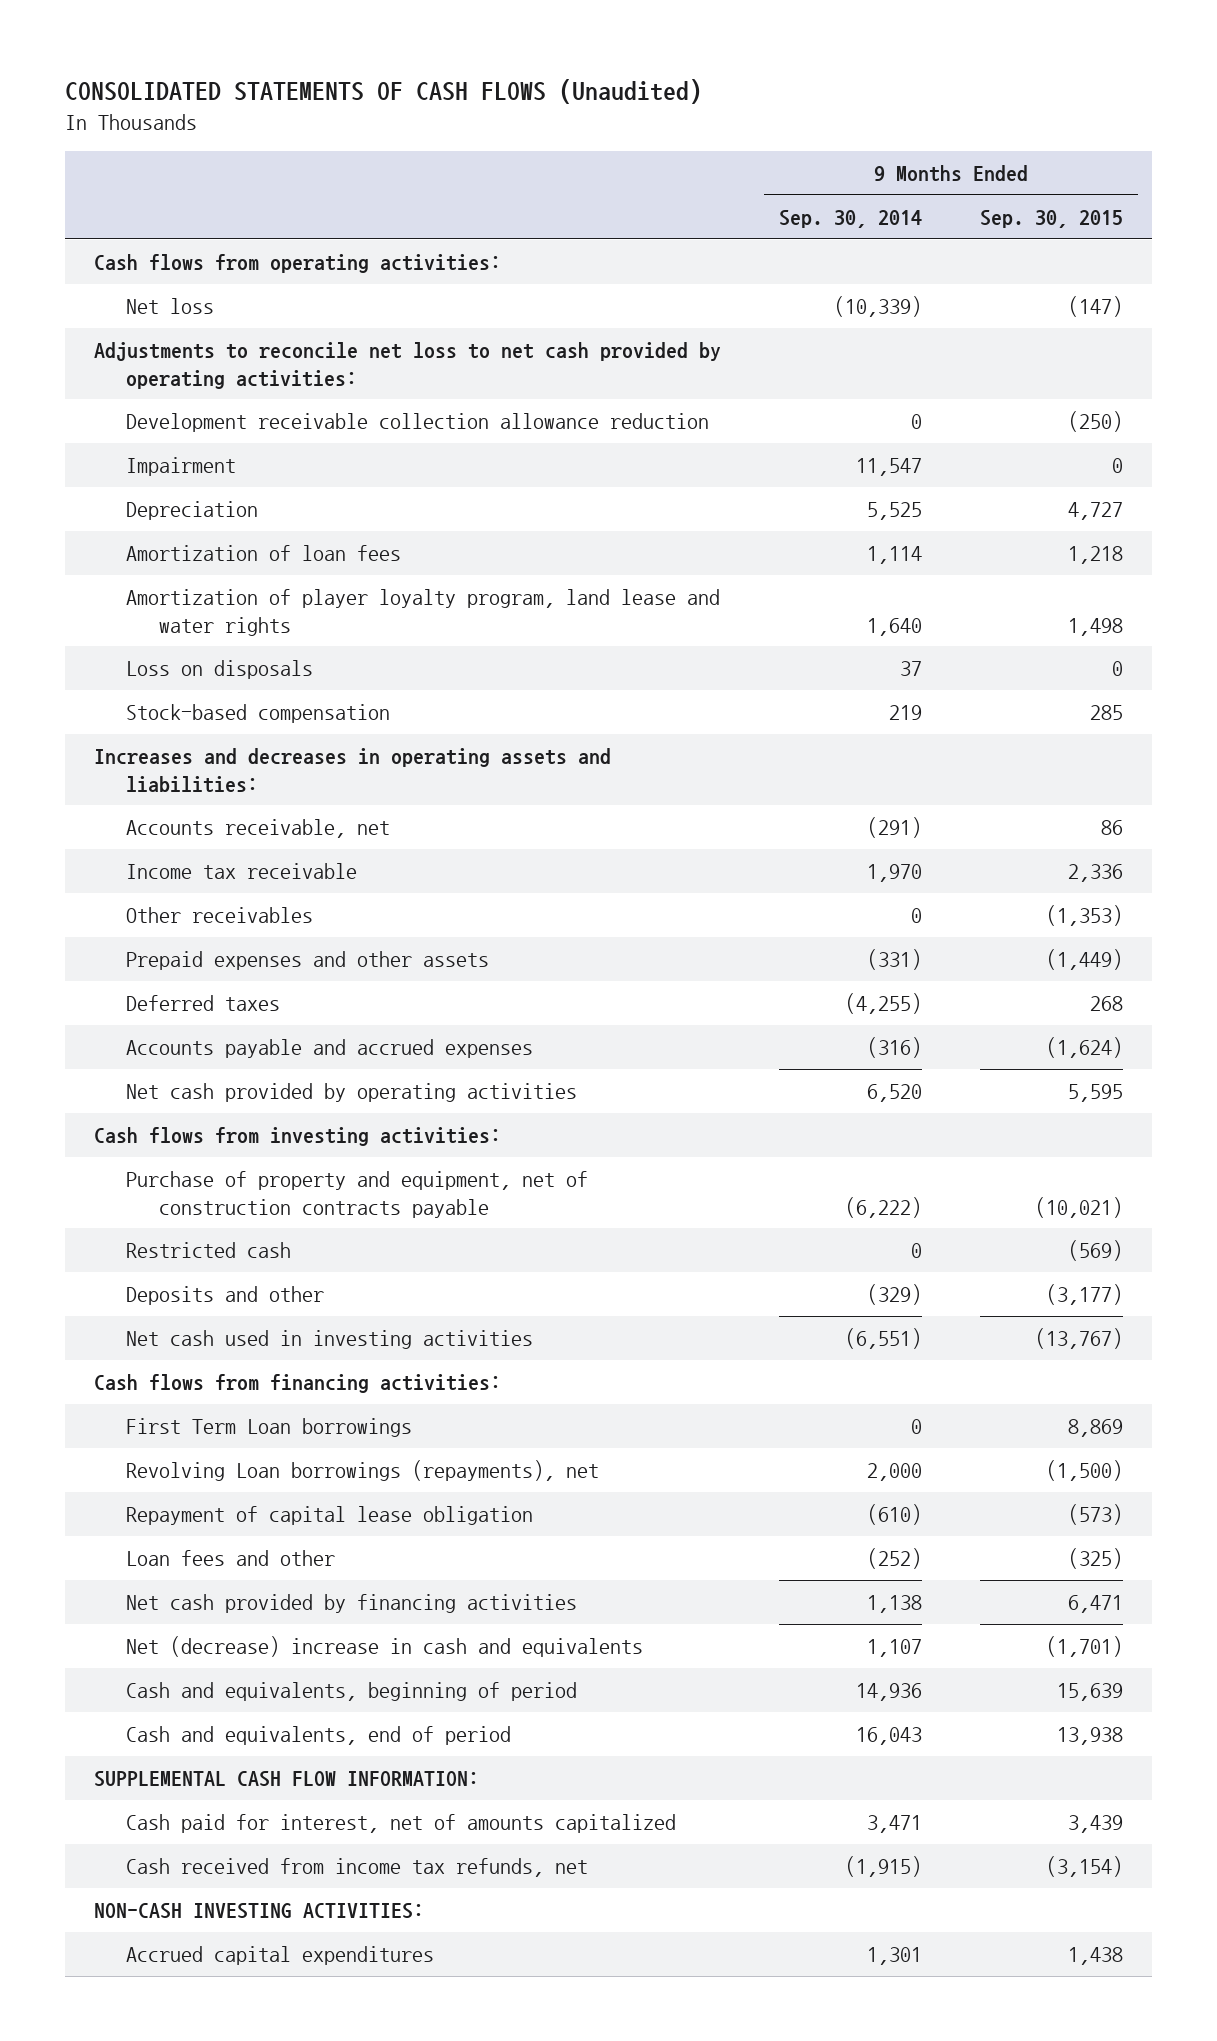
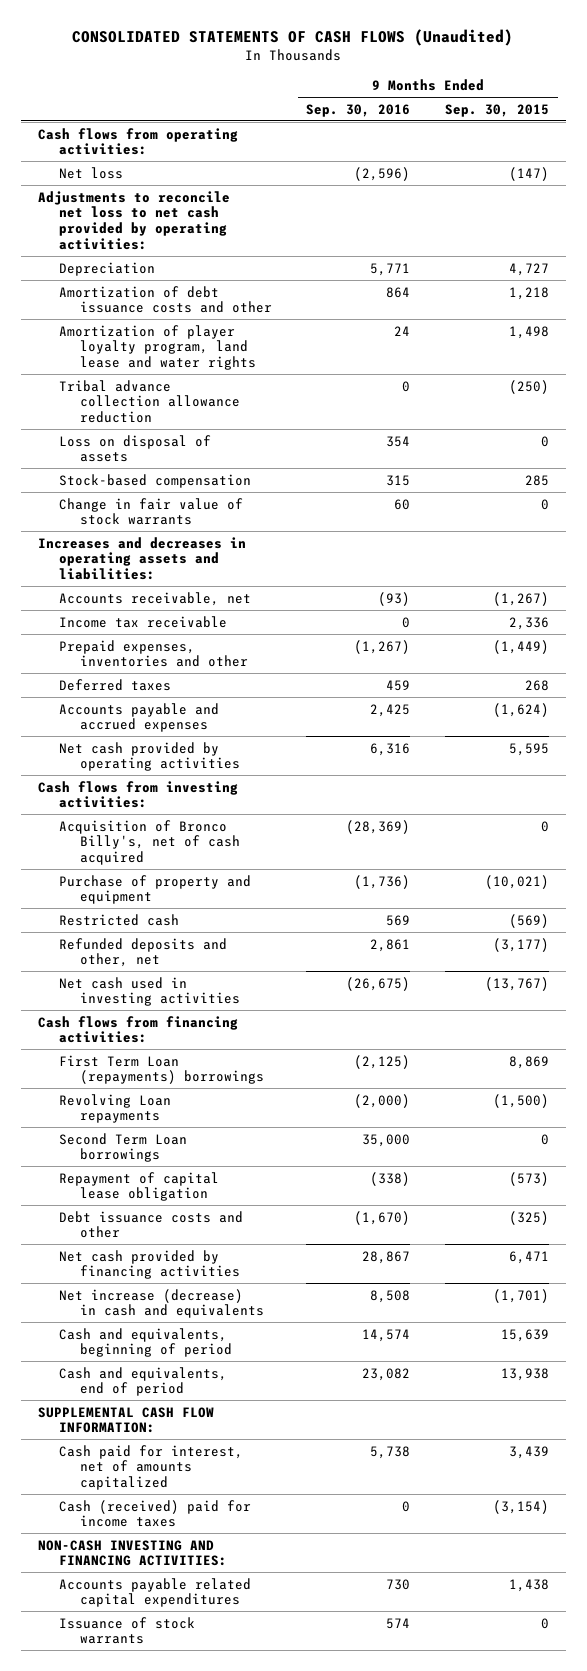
[779,209,923,228] Sep. 30, 2014 -> none
none -> [306,103,411,117] Sep. 30, 2016
[126,412,710,432] Development receivable collection allowance reduction -> none
[126,456,237,476] Impairment -> none
[126,544,402,561] Amortization of loan fees -> [58,285,272,314] Amortization of debt issuance costs and other
none -> [58,379,240,424] Tribal advance collection allowance reduction
[126,659,314,679] Loss on disposals -> [58,434,211,463] Loss on disposal of assets
none -> [58,497,243,526] Change in fair value of stock warrants
[1101,819,1124,835] 86 -> [492,591,549,606] (1,267)
[126,906,314,923] Other receivables -> none
[126,950,490,970] Prepaid expenses and other assets -> [58,639,248,668] Prepaid expenses, inventories and other
none -> [58,819,240,866] Acquisition of Bronco Billy's, net of cash acquired
[126,1170,589,1218] Purchase of property and equipment, net of construction contracts payable -> [58,874,251,905] Purchase of property and equipment
[126,1285,325,1305] Deposits and other -> [58,937,227,968] Refunded deposits and other, net
[126,1417,413,1437] First Term Loan borrowings -> [58,1054,264,1085] First Term Loan (repayments) borrowings
[126,1459,600,1481] Revolving Loan borrowings (repayments), net -> [58,1093,171,1124] Revolving Loan repayments
none -> [58,1132,187,1163] Second Term Loan borrowings
[126,1549,336,1566] Loan fees and other -> [58,1210,243,1239] Debt issuance costs and other
[126,1635,644,1657] Net (decrease) increase in cash and equivalents -> [58,1288,264,1319] Net increase (decrease) in cash and equivalents
[126,1857,589,1877] Cash received from income tax refunds, net -> [58,1499,251,1528] Cash (received) paid for income taxes
[93,1902,424,1919] NON-CASH INVESTING ACTIVITIES: -> [37,1539,227,1567] NON-CASH INVESTING AND FINANCING ACTIVITIES:
[126,1945,435,1965] Accrued capital expenditures -> [58,1577,251,1608] Accounts payable related capital expenditures
none -> [58,1616,195,1645] Issuance of stock warrants

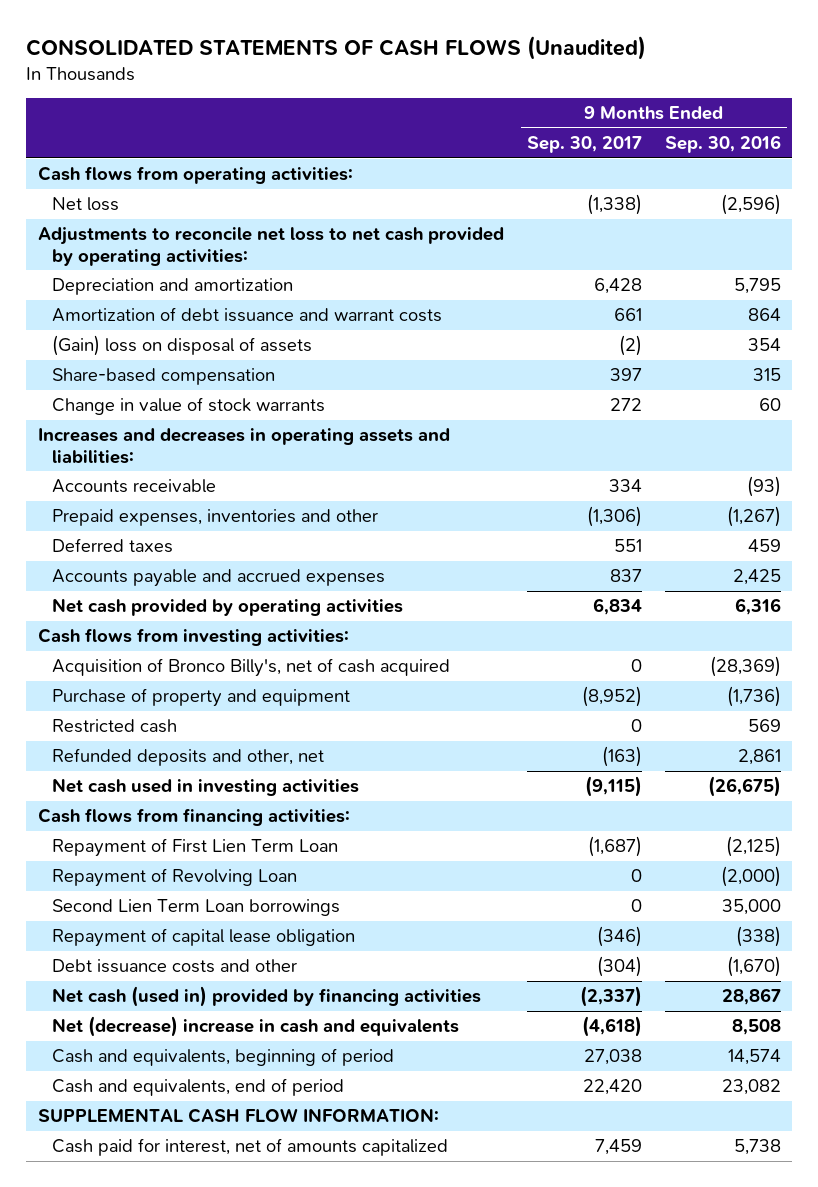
[444,103,549,117] Sep. 30, 2015 -> none
none -> [526,136,642,154] Sep. 30, 2017
[58,261,155,276] Depreciation -> none
[58,324,256,371] Amortization of player loyalty program, land lease and water rights -> none
[58,379,240,424] Tribal advance collection allowance reduction -> none
none -> [51,278,293,296] Depreciation and amortization
[58,285,272,314] Amortization of debt issuance costs and other -> [51,307,442,323] Amortization of debt issuance and warrant costs
[58,434,211,463] Loss on disposal of assets -> [51,335,312,357] (Gain) loss on disposal of assets
[58,473,251,488] Stock-based compensation -> [51,368,275,386] Share-based compensation
[58,497,243,526] Change in fair value of stock warrants -> [51,397,325,416] Change in value of stock warrants
[58,615,227,628] Income tax receivable -> none
[58,591,251,606] Accounts receivable, net -> [51,479,216,494] Accounts receivable
[58,1054,264,1085] First Term Loan (repayments) borrowings -> [51,838,338,858] Repayment of First Lien Term Loan
[58,1093,171,1124] Revolving Loan repayments -> [51,868,297,888] Repayment of Revolving Loan
[58,1132,187,1163] Second Term Loan borrowings -> [51,899,340,917] Second Lien Term Loan borrowings
[58,1249,240,1280] Net cash provided by financing activities -> [51,986,481,1008] Net cash (used in) provided by financing activities
[58,1288,264,1319] Net increase (decrease) in cash and equivalents -> [51,1016,459,1038] Net (decrease) increase in cash and equivalents
[58,1499,251,1528] Cash (received) paid for income taxes -> none
[37,1539,227,1567] NON-CASH INVESTING AND FINANCING ACTIVITIES: -> none
[58,1577,251,1608] Accounts payable related capital expenditures -> none
[58,1616,195,1645] Issuance of stock warrants -> none

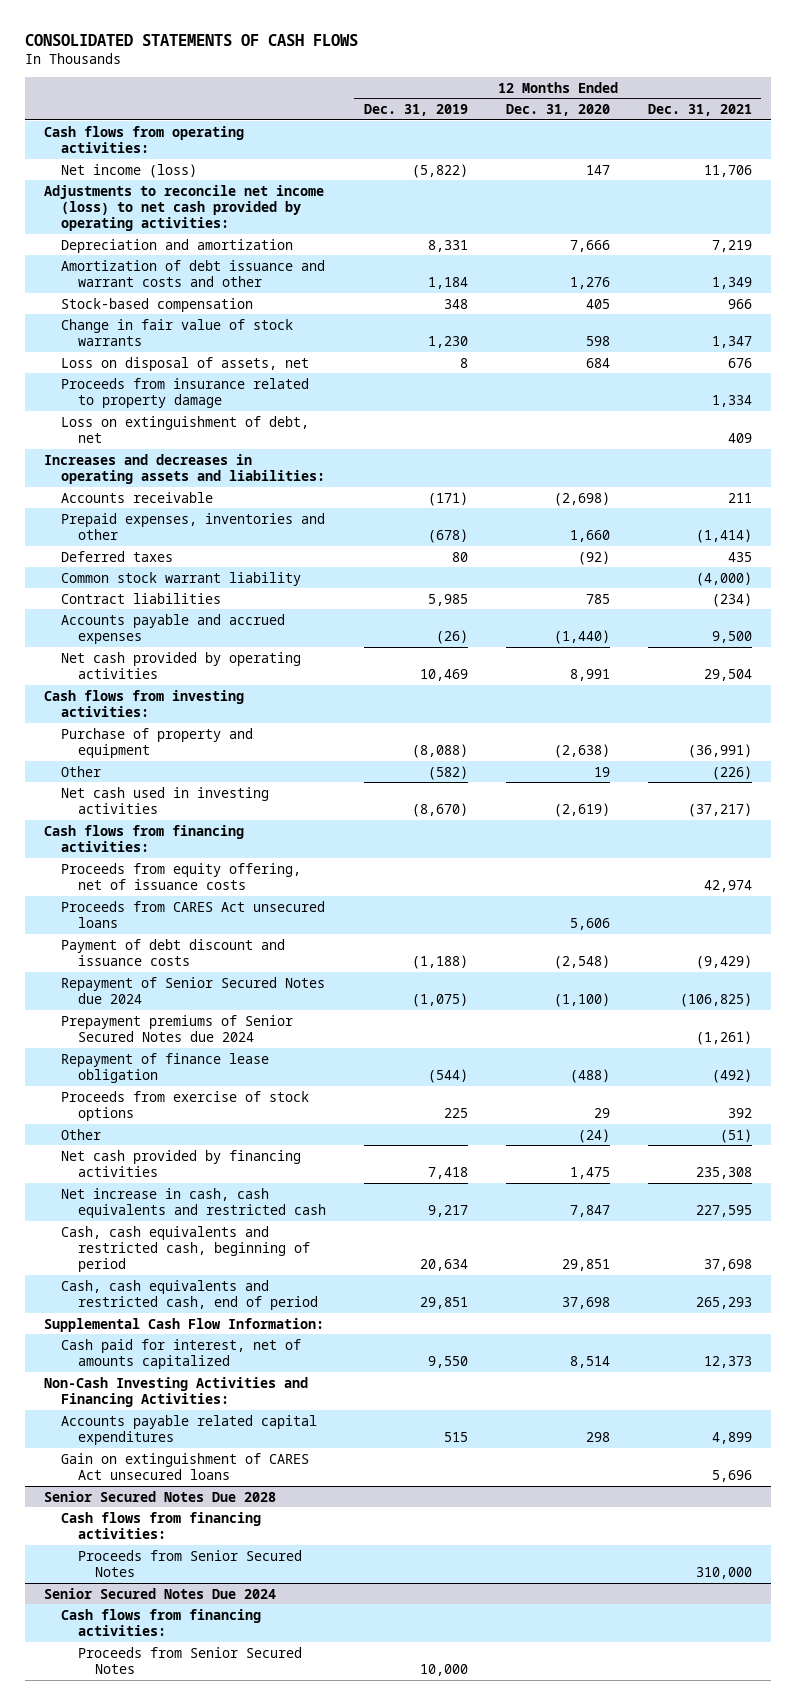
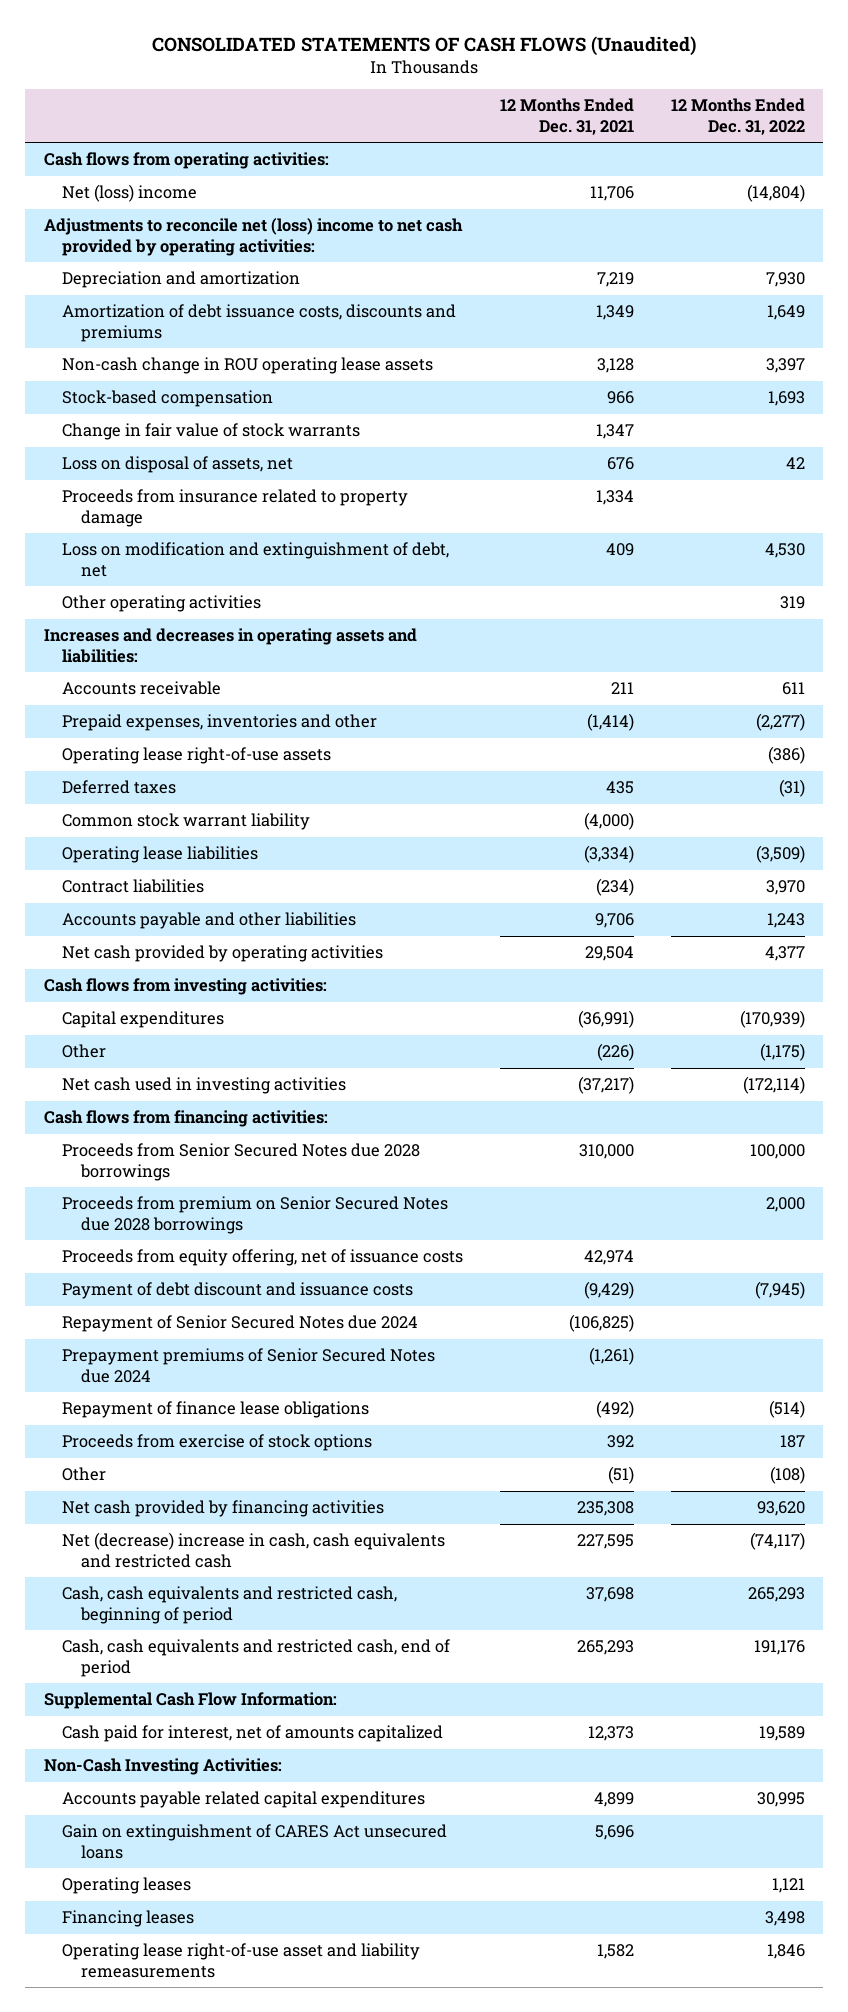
[24,33,358,46] CONSOLIDATED STATEMENTS OF CASH FLOWS -> [152,35,697,56] CONSOLIDATED STATEMENTS OF CASH FLOWS (Unaudited)
[363,103,468,116] Dec. 31, 2019 -> none
[505,103,610,116] Dec. 31, 2020 -> none
none -> [670,98,805,135] 12 Months Ended Dec. 31, 2022
[60,163,197,178] Net income (loss) -> [62,184,198,203] Net (loss) income
[43,184,324,232] Adjustments to reconcile net income (loss) to net cash provided by operating activities: -> [43,218,463,256] Adjustments to reconcile net (loss) income to net cash provided by operating activities:
[60,259,325,288] Amortization of debt issuance and warrant costs and other -> [62,304,457,342] Amortization of debt issuance costs, discounts and premiums
none -> [62,357,434,375] Non-cash change in ROU operating lease assets
[60,415,309,444] Loss on extinguishment of debt, net -> [62,542,450,577] Loss on modification and extinguishment of debt, net
none -> [62,595,262,613] Other operating activities
none -> [62,747,332,765] Operating lease right-of-use assets
none -> [62,846,259,864] Operating lease liabilities
[60,613,285,645] Accounts payable and accrued expenses -> [62,912,357,930] Accounts payable and other liabilities
[711,631,752,644] 9,500 -> [594,913,634,929] 9,706
[60,727,253,759] Purchase of property and equipment -> [62,1011,225,1029] Capital expenditures
none -> [62,1143,421,1181] Proceeds from Senior Secured Notes due 2028 borrowings
none -> [62,1196,449,1234] Proceeds from premium on Senior Secured Notes due 2028 borrowings
[60,900,325,929] Proceeds from CARES Act unsecured loans -> none
[60,1052,269,1084] Repayment of finance lease obligation -> [62,1401,370,1419] Repayment of finance lease obligations
[60,1187,326,1219] Net increase in cash, cash equivalents and restricted cash -> [62,1532,446,1568] Net (decrease) increase in cash, cash equivalents and restricted cash
[43,1376,308,1408] Non-Cash Investing Activities and Financing Activities: -> [43,1758,282,1776] Non-Cash Investing Activities:
[43,1490,276,1502] Senior Secured Notes Due 2028 -> none
[60,1511,261,1540] Cash flows from financing activities: -> none
[77,1549,302,1578] Proceeds from Senior Secured Notes -> none
[43,1587,276,1599] Senior Secured Notes Due 2024 -> none
[60,1608,261,1637] Cash flows from financing activities: -> none
[77,1646,302,1675] Proceeds from Senior Secured Notes -> none
none -> [62,1877,192,1895] Operating leases
none -> [62,1910,195,1928] Financing leases
none -> [62,1943,421,1978] Operating lease right-of-use asset and liability remeasurements

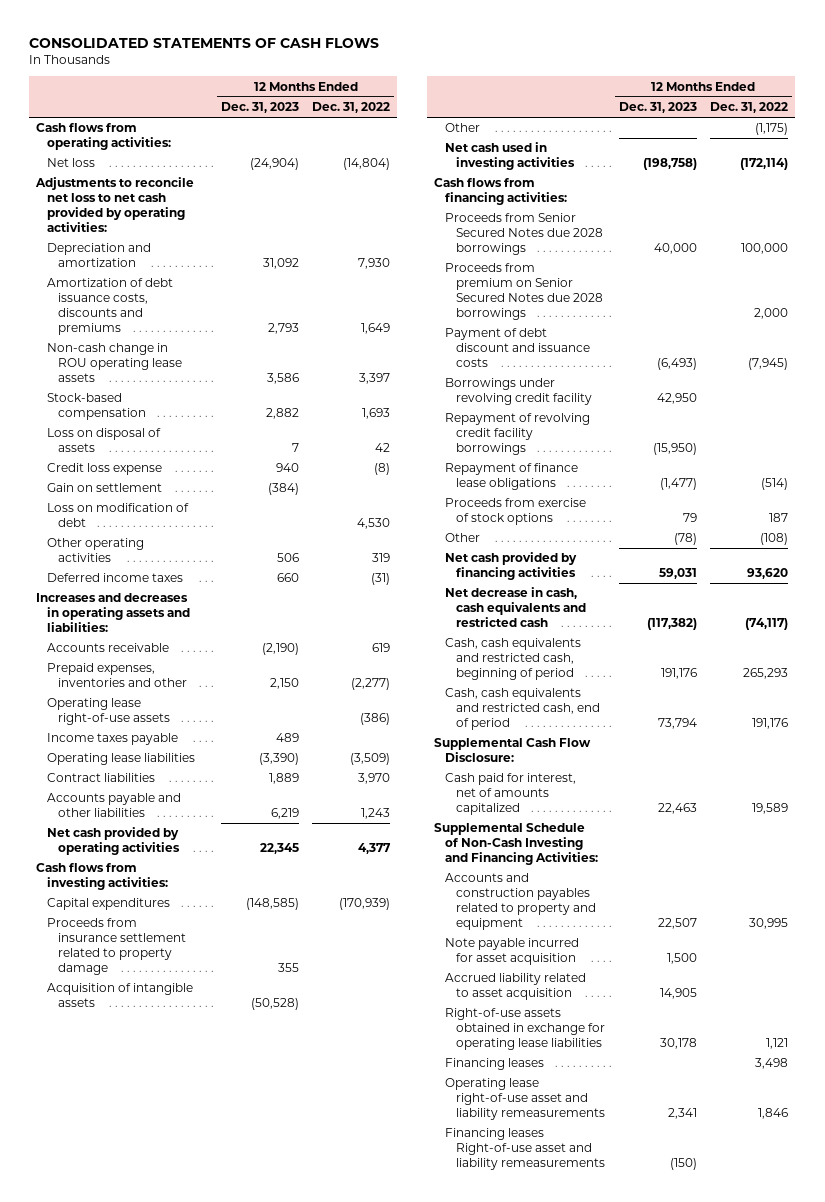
[152,35,697,56] CONSOLIDATED STATEMENTS OF CASH FLOWS (Unaudited) -> [29,38,380,49] CONSOLIDATED STATEMENTS OF CASH FLOWS
[499,98,634,135] 12 Months Ended Dec. 31, 2021 -> none
none -> [220,102,299,114] Dec. 31, 2023
[62,184,198,203] Net (loss) income -> [47,158,96,168] Net loss
[43,218,463,256] Adjustments to reconcile net (loss) income to net cash provided by operating activities: -> [35,177,195,233] Adjustments to reconcile net loss to net cash provided by operating activities:
[62,423,361,441] Change in fair value of stock warrants -> none
[62,489,409,527] Proceeds from insurance related to property damage -> none
[62,456,294,474] Loss on disposal of assets, net -> [47,428,162,453] Loss on disposal of assets
none -> [47,463,163,476] Credit loss expense
none -> [47,483,163,493] Gain on settlement
[62,542,450,577] Loss on modification and extinguishment of debt, net -> [47,503,190,528] Loss on modification of debt
none -> [47,573,184,583] Deferred income taxes
[781,682,805,696] 611 -> [372,643,391,653] 619
[62,780,177,795] Deferred taxes -> none
[62,813,311,831] Common stock warrant liability -> none
none -> [47,733,179,746] Income taxes payable
none -> [47,918,186,976] Proceeds from insurance settlement related to property damage
none -> [47,983,194,1008] Acquisition of intangible assets
[62,1249,464,1267] Proceeds from equity offering, net of issuance costs -> none
[62,1315,419,1333] Repayment of Senior Secured Notes due 2024 -> none
[62,1348,436,1383] Prepayment premiums of Senior Secured Notes due 2024 -> none
none -> [445,378,592,406] Borrowings under revolving credit facility
none -> [445,413,591,456] Repayment of revolving credit facility borrowings
[62,1532,446,1568] Net (decrease) increase in cash, cash equivalents and restricted cash -> [445,587,586,628] Net decrease in cash, cash equivalents and restricted cash
[43,1692,337,1710] Supplemental Cash Flow Information: -> [434,738,592,763] Supplemental Cash Flow Disclosure:
[62,1824,448,1859] Gain on extinguishment of CARES Act unsecured loans -> none
[43,1758,282,1776] Non-Cash Investing Activities: -> [434,823,599,866] Supplemental Schedule of Non-Cash Investing and Financing Activities:
[62,1791,426,1809] Accounts payable related capital expenditures -> [445,873,596,931] Accounts and construction payables related to property and equipment
none -> [445,938,580,966] Note payable incurred for asset acquisition
none -> [445,973,587,1001] Accrued liability related to asset acquisition
[62,1877,192,1895] Operating leases -> [445,1008,605,1051] Right-of-use assets obtained in exchange for operating lease liabilities
none -> [445,1128,605,1171] Financing leases Right-of-use asset and liability remeasurements

